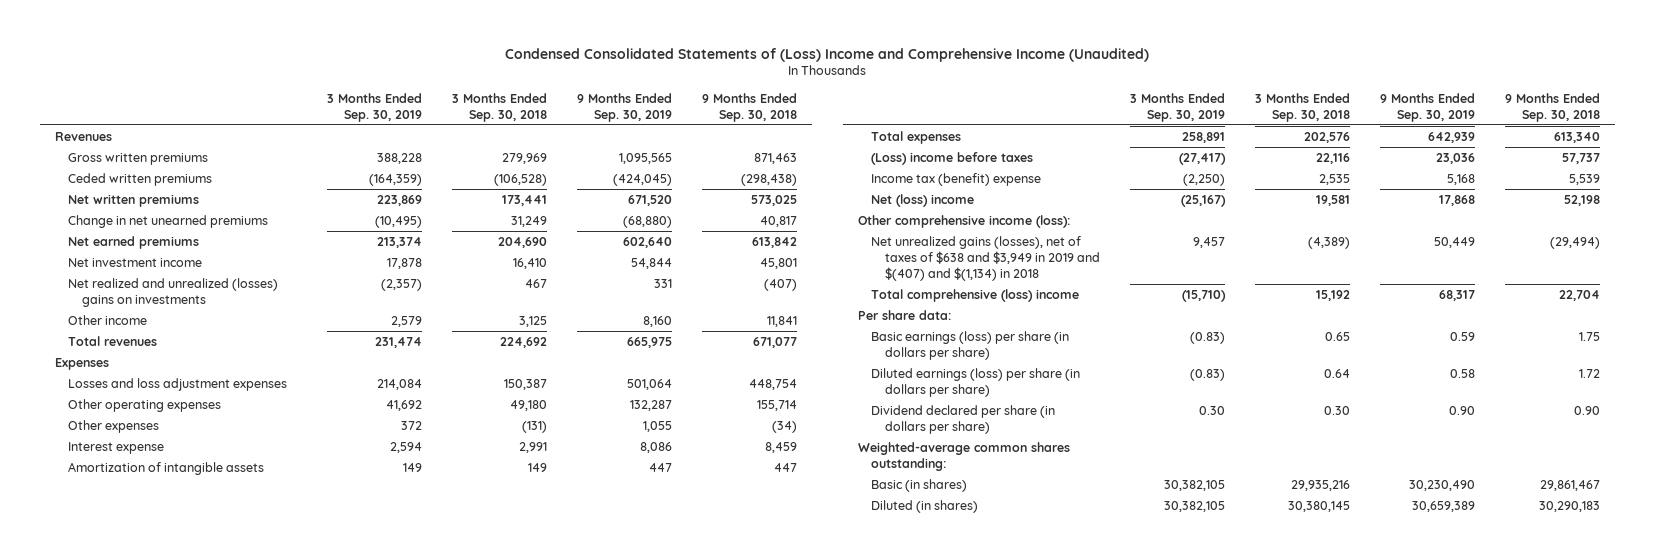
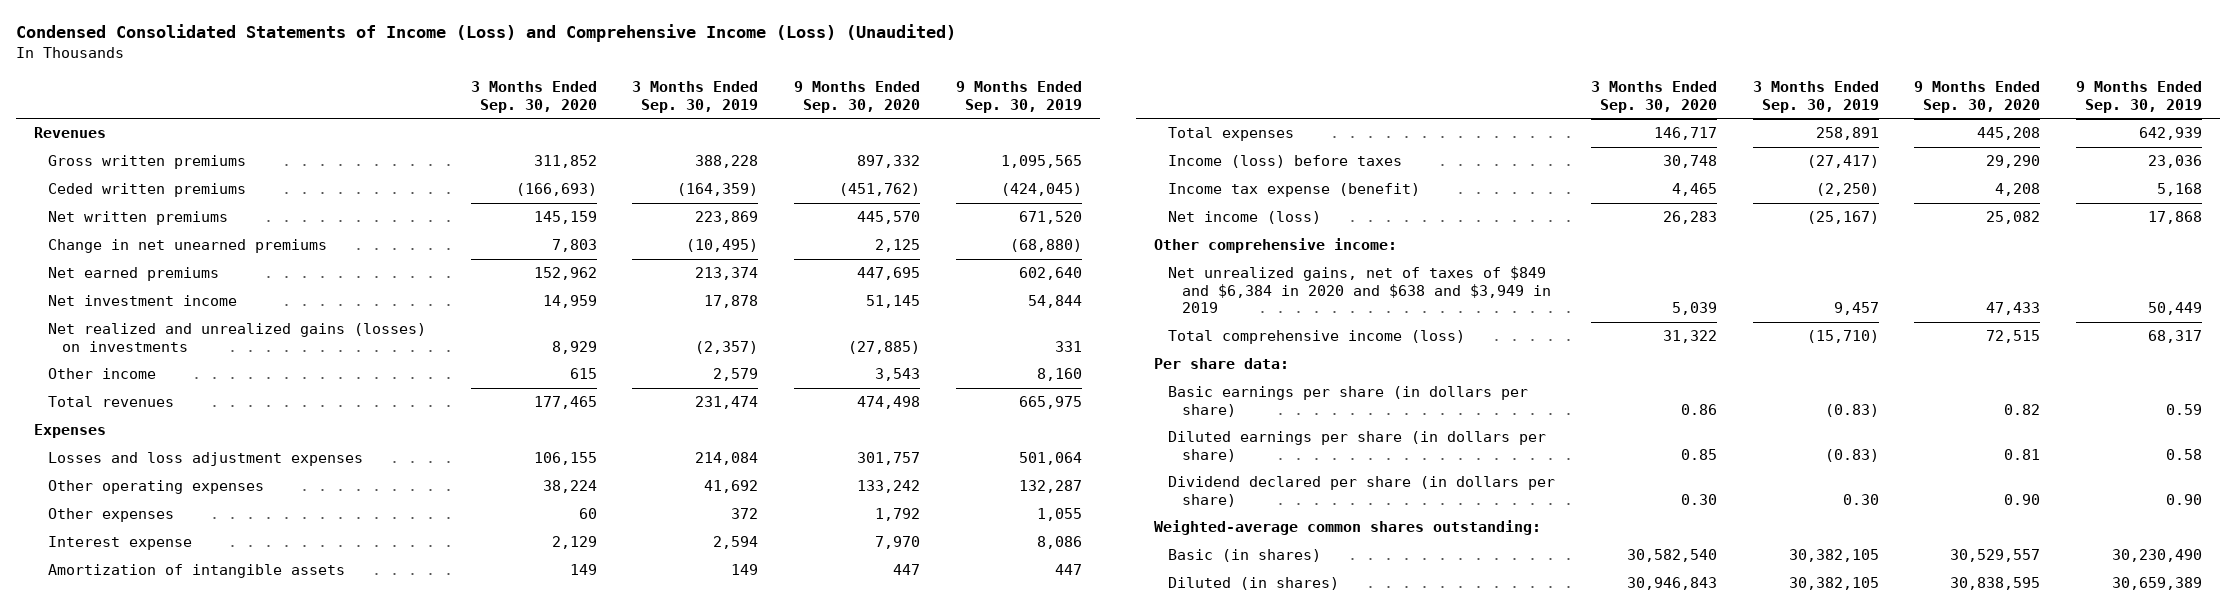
[505,47,1150,62] Condensed Consolidated Statements of (Loss) Income and Comprehensive Income (Unaudited) -> [15,24,956,43] Condensed Consolidated Statements of Income (Loss) and Comprehensive Income (Loss) (Unaudited)
[451,92,547,122] 3 Months Ended Sep. 30, 2018 -> none
[701,92,797,122] 9 Months Ended Sep. 30, 2018 -> none
none -> [470,81,597,113] 3 Months Ended Sep. 30, 2020
none -> [794,81,921,113] 9 Months Ended Sep. 30, 2020
[68,277,279,307] Net realized and unrealized (losses) gains on investments -> [47,323,426,352] Net realized and unrealized gains (losses) on investments
[871,151,1034,165] (Loss) income before taxes -> [1168,155,1403,169] Income (loss) before taxes
[871,172,1042,186] Income tax (benefit) expense -> [1168,183,1421,198] Income tax expense (benefit)
[871,193,975,207] Net (loss) income -> [1168,211,1322,225] Net income (loss)
[857,214,1070,228] Other comprehensive income (loss): -> [1154,238,1398,254] Other comprehensive income:
[871,235,1101,281] Net unrealized gains (losses), net of taxes of $638 and $3,949 in 2019 and $(407) and $(1,134) in 2018 -> [1168,266,1552,313] Net unrealized gains, net of taxes of $849 and $6,384 in 2020 and $638 and $3,949 in 2019
[871,288,1080,302] Total comprehensive (loss) income -> [1168,330,1466,345] Total comprehensive income (loss)
[871,330,1070,360] Basic earnings (loss) per share (in dollars per share) -> [1168,386,1529,417] Basic earnings per share (in dollars per share)
[871,367,1081,397] Diluted earnings (loss) per share (in dollars per share) -> [1168,431,1547,462] Diluted earnings per share (in dollars per share)

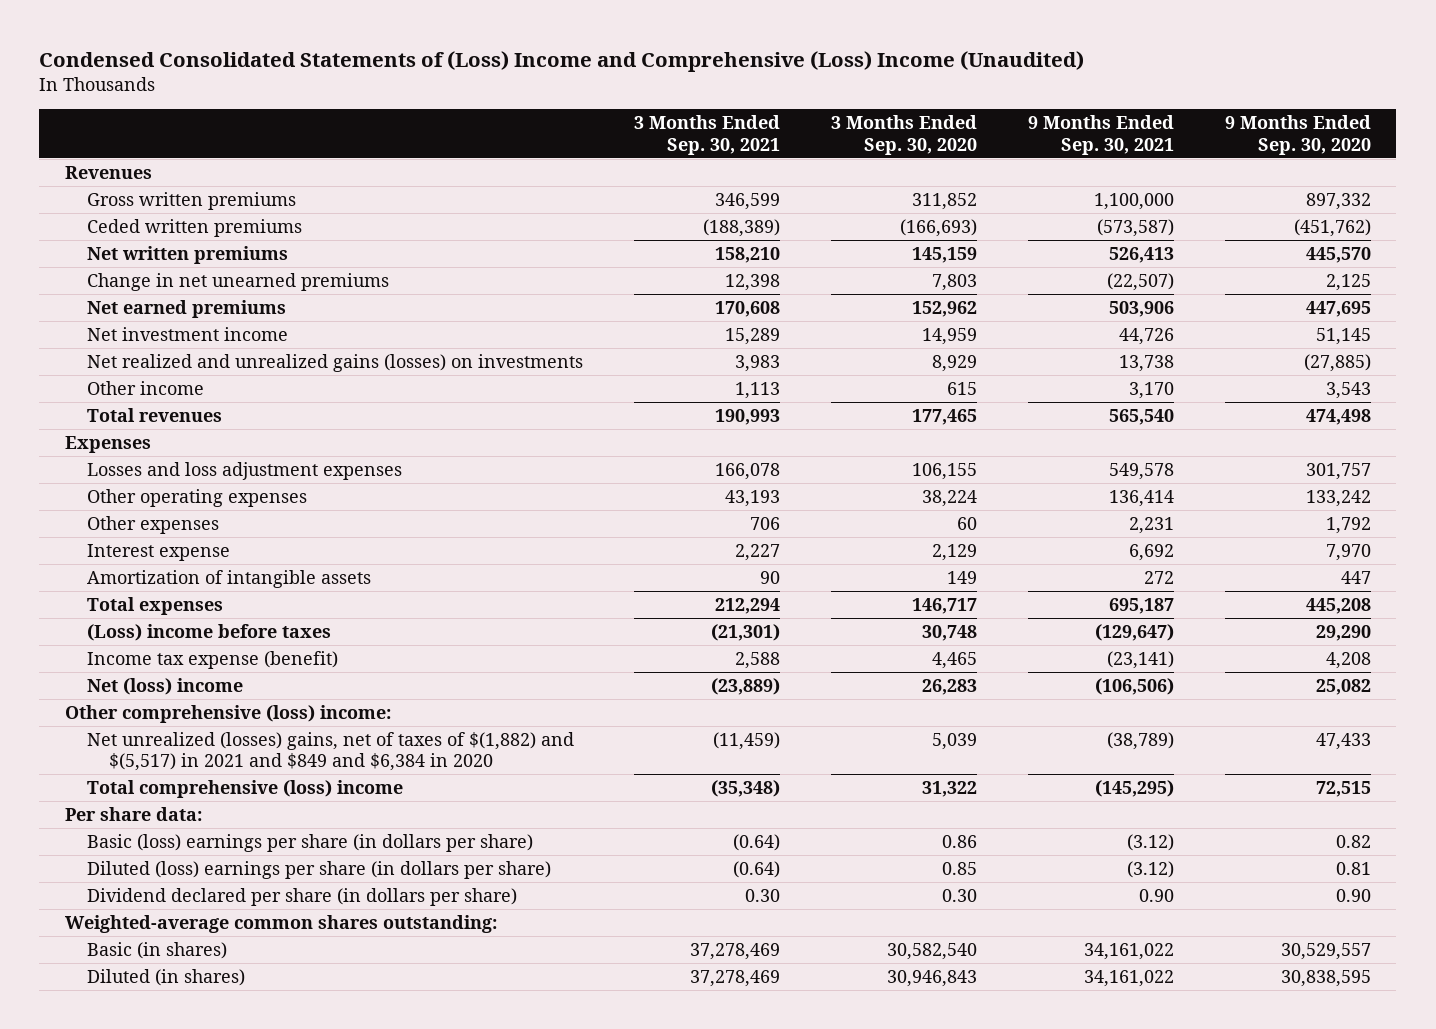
[15,24,956,43] Condensed Consolidated Statements of Income (Loss) and Comprehensive Income (Loss) (Unaudited) -> [39,51,1085,73] Condensed Consolidated Statements of (Loss) Income and Comprehensive (Loss) Income (Unaudited)
[632,81,759,113] 3 Months Ended Sep. 30, 2019 -> none
[955,81,1082,113] 9 Months Ended Sep. 30, 2019 -> none
none -> [633,115,780,155] 3 Months Ended Sep. 30, 2021
none -> [1027,115,1174,155] 9 Months Ended Sep. 30, 2021
[1168,155,1403,169] Income (loss) before taxes -> [86,624,331,642] (Loss) income before taxes
[1168,211,1322,225] Net income (loss) -> [86,678,243,696] Net (loss) income
[1154,238,1398,254] Other comprehensive income: -> [64,705,391,724] Other comprehensive (loss) income:
[1168,266,1552,313] Net unrealized gains, net of taxes of $849 and $6,384 in 2020 and $638 and $3,949 in 2019 -> [86,732,574,772] Net unrealized (losses) gains, net of taxes of $(1,882) and $(5,517) in 2021 and $849 and $6,384 in 2020
[1168,330,1466,345] Total comprehensive income (loss) -> [86,780,403,799] Total comprehensive (loss) income
[1168,386,1529,417] Basic earnings per share (in dollars per share) -> [86,834,533,853] Basic (loss) earnings per share (in dollars per share)
[1168,431,1547,462] Diluted earnings per share (in dollars per share) -> [86,861,551,880] Diluted (loss) earnings per share (in dollars per share)

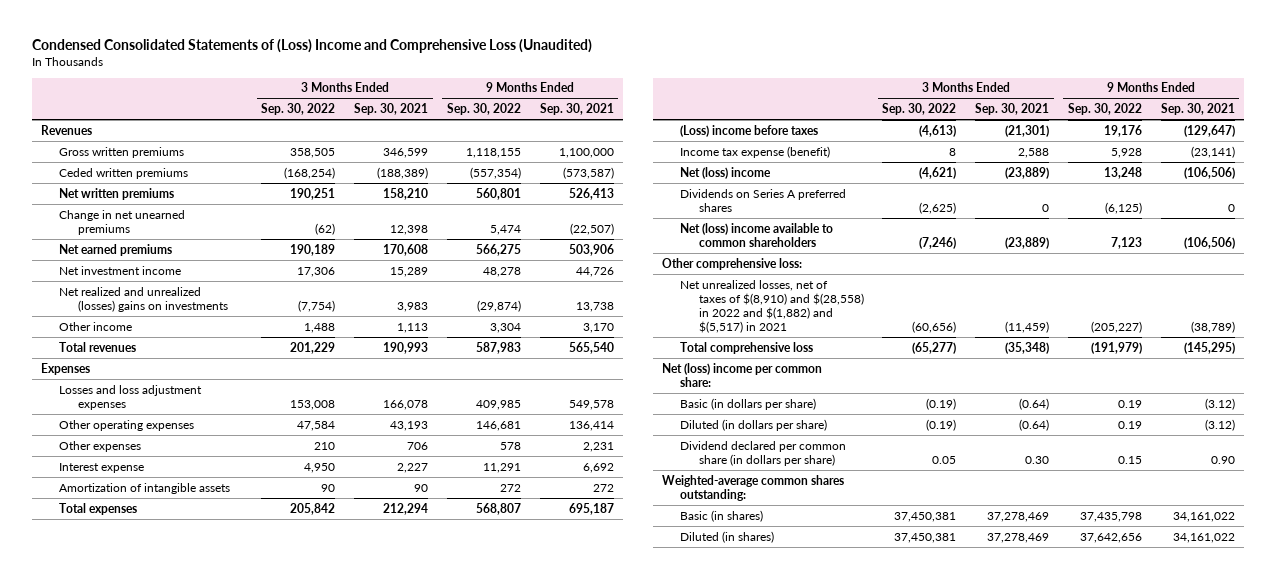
[39,51,1085,73] Condensed Consolidated Statements of (Loss) Income and Comprehensive (Loss) Income (Unaudited) -> [31,38,592,53] Condensed Consolidated Statements of (Loss) Income and Comprehensive Loss (Unaudited)
[830,115,977,155] 3 Months Ended Sep. 30, 2020 -> none
[1224,115,1371,155] 9 Months Ended Sep. 30, 2020 -> none
none -> [261,103,336,116] Sep. 30, 2022
none -> [446,103,521,116] Sep. 30, 2022
[86,354,583,373] Net realized and unrealized gains (losses) on investments -> [59,286,228,312] Net realized and unrealized (losses) gains on investments
[64,807,202,822] Per share data: -> none
none -> [680,188,847,212] Dividends on Series A preferred shares
none -> [680,222,834,247] Net (loss) income available to common shareholders
[64,705,391,724] Other comprehensive (loss) income: -> [662,257,803,270] Other comprehensive loss:
[86,732,574,772] Net unrealized (losses) gains, net of taxes of $(1,882) and $(5,517) in 2021 and $849 and $6,384 in 2020 -> [680,279,864,333] Net unrealized losses, net of taxes of $(8,910) and $(28,558) in 2022 and $(1,882) and $(5,517) in 2021
[86,780,403,799] Total comprehensive (loss) income -> [680,341,814,354] Total comprehensive loss
none -> [662,362,823,387] Net (loss) income per common share:
[86,834,533,853] Basic (loss) earnings per share (in dollars per share) -> [680,397,817,410] Basic (in dollars per share)
[86,861,551,880] Diluted (loss) earnings per share (in dollars per share) -> [680,418,828,431] Diluted (in dollars per share)
[86,888,517,907] Dividend declared per share (in dollars per share) -> [680,440,847,466] Dividend declared per common share (in dollars per share)

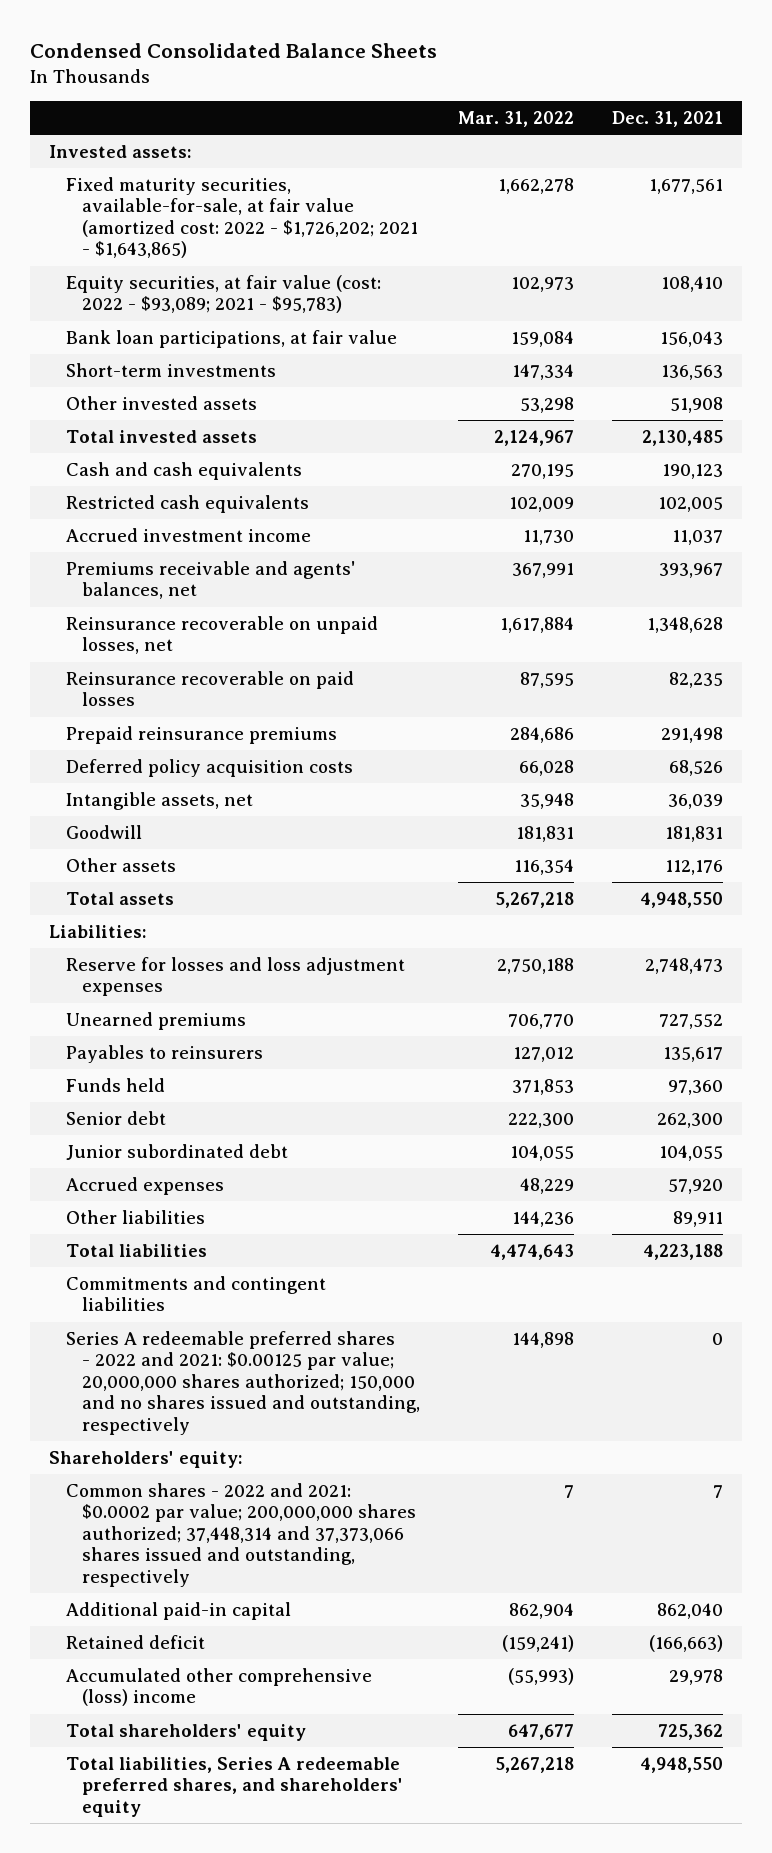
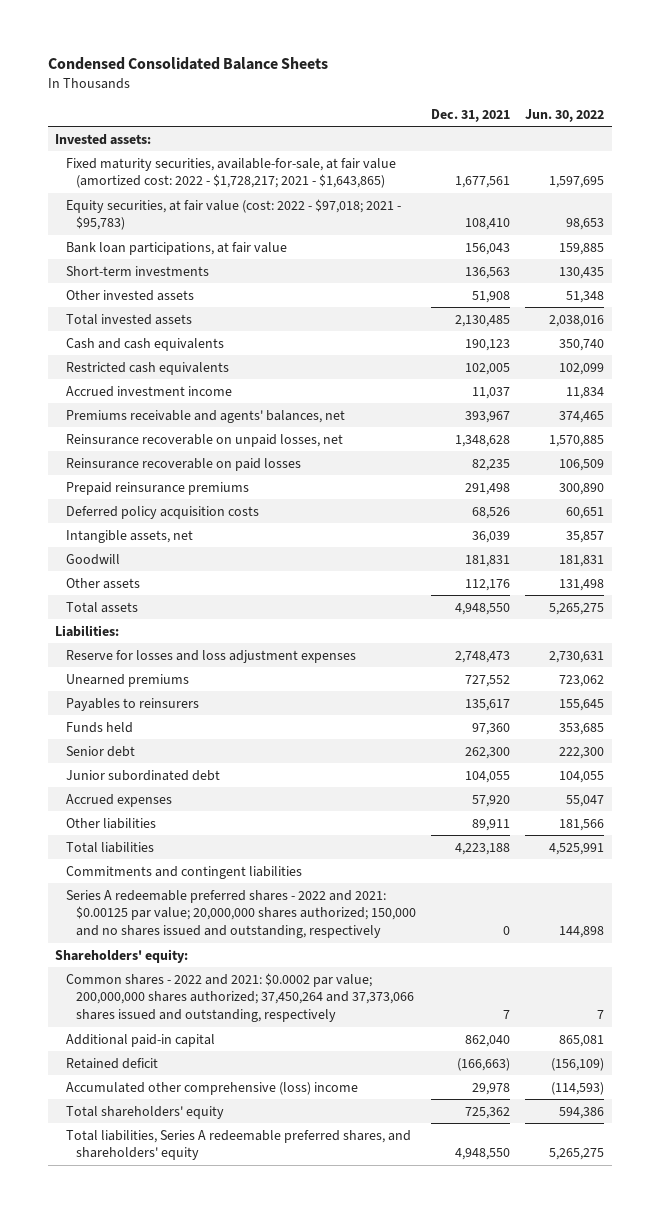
[458,111,575,128] Mar. 31, 2022 -> none
none -> [525,109,605,123] Jun. 30, 2022
[65,176,419,259] Fixed maturity securities, available-for-sale, at fair value (amortized cost: 2022 - $1,726,202; 2021 - $1,643,865) -> [65,157,396,189] Fixed maturity securities, available-for-sale, at fair value (amortized cost: 2022 - $1,728,217; 2021 - $1,643,865)
[65,274,381,314] Equity securities, at fair value (cost: 2022 - $93,089; 2021 - $95,783) -> [65,198,401,231] Equity securities, at fair value (cost: 2022 - $97,018; 2021 - $95,783)
[65,1482,417,1587] Common shares - 2022 and 2021: $0.0002 par value; 200,000,000 shares authorized; 37,448,314 and 37,373,066 shares issued and outstanding, respectively -> [65,972,414,1023] Common shares - 2022 and 2021: $0.0002 par value; 200,000,000 shares authorized; 37,450,264 and 37,373,066 shares issued and outstanding, respectively

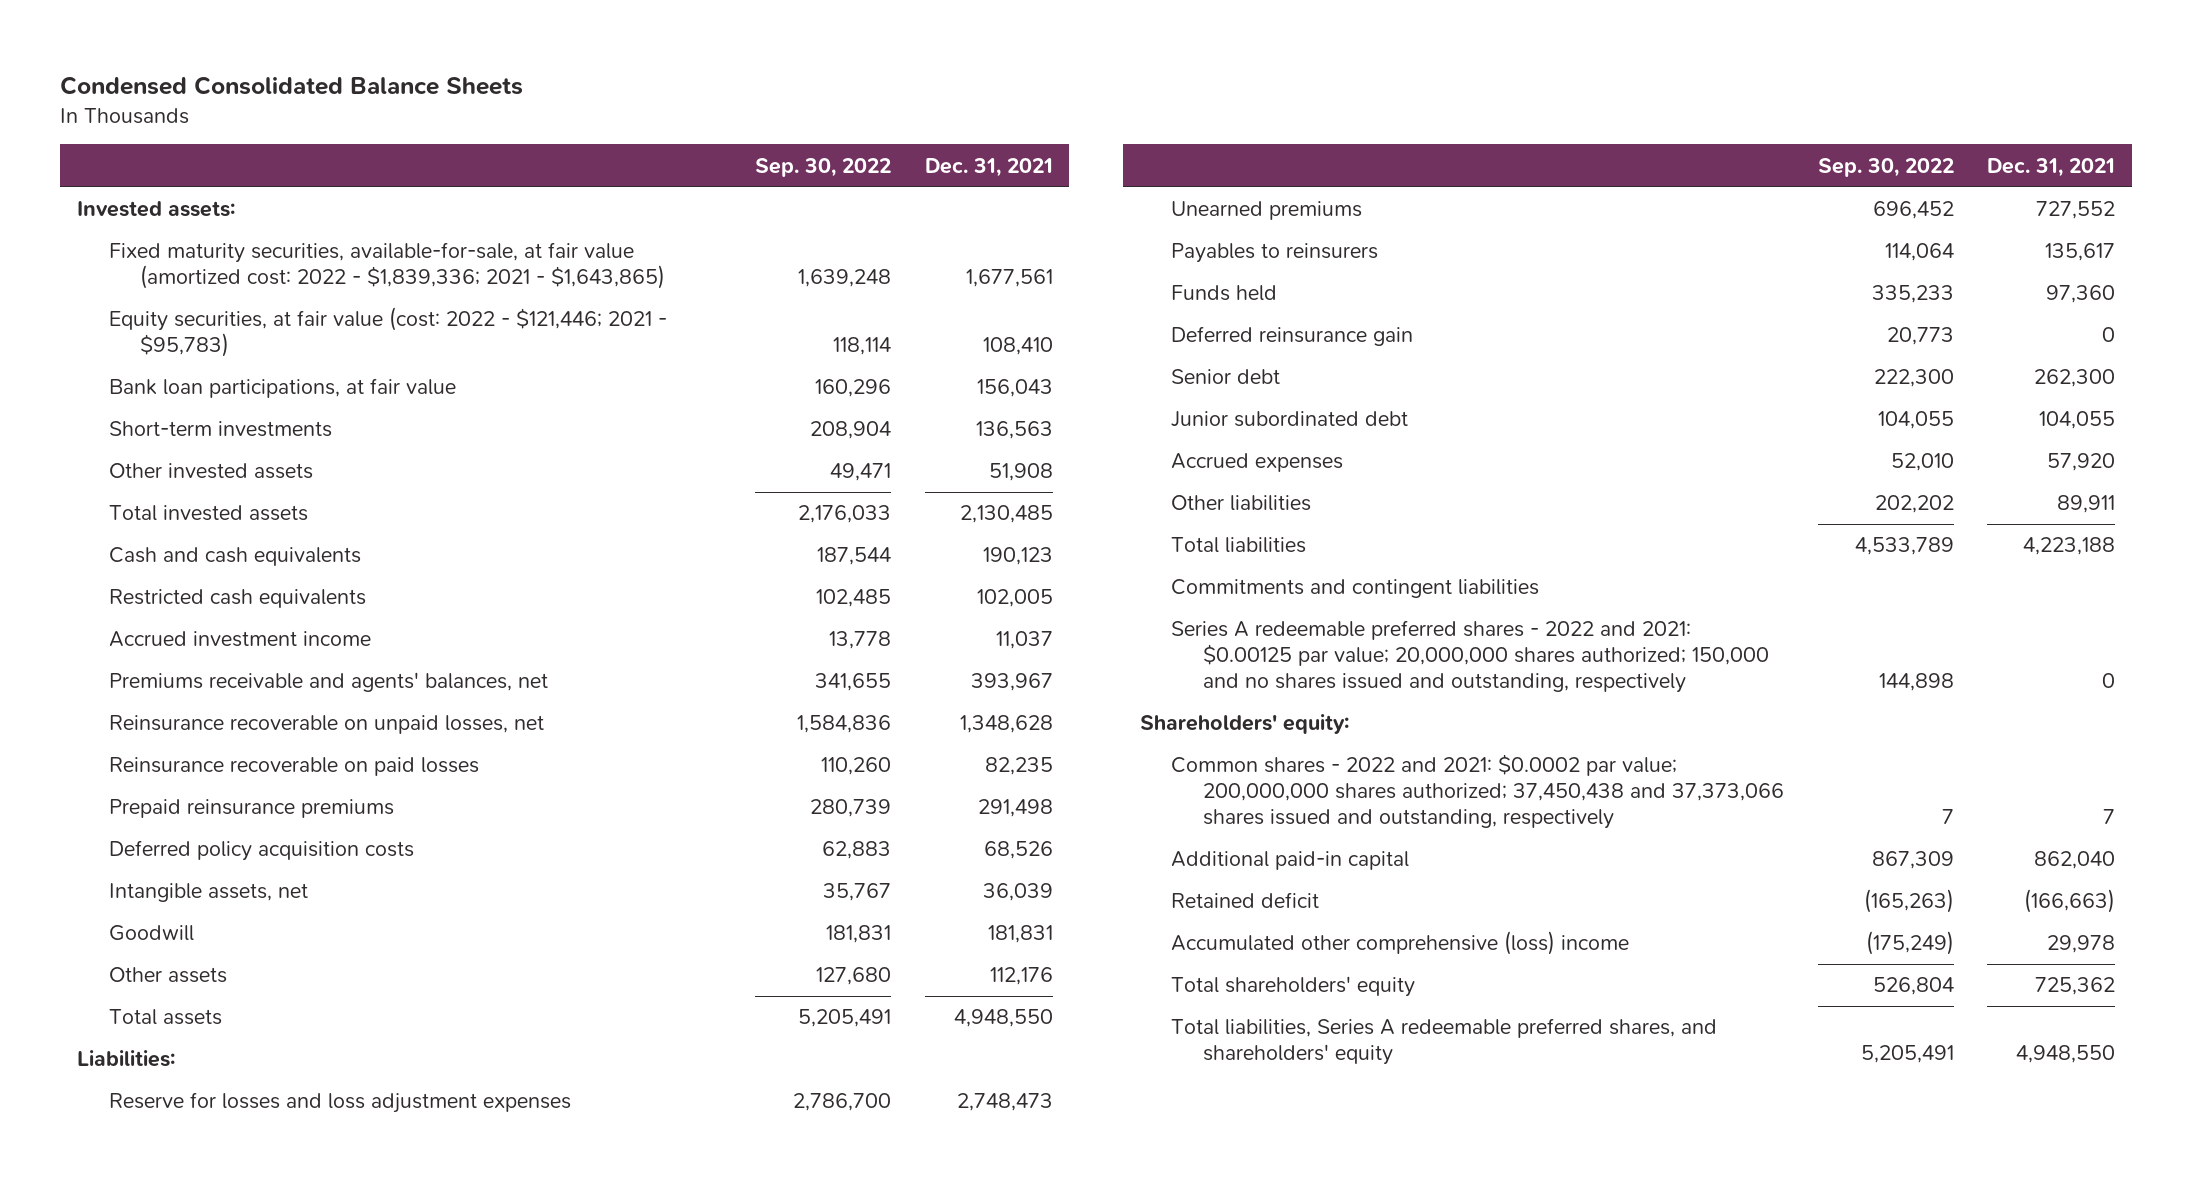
[525,109,605,123] Jun. 30, 2022 -> none
none -> [754,157,891,177] Sep. 30, 2022
[65,157,396,189] Fixed maturity securities, available-for-sale, at fair value (amortized cost: 2022 - $1,728,217; 2021 - $1,643,865) -> [108,242,666,290] Fixed maturity securities, available-for-sale, at fair value (amortized cost: 2022 - $1,839,336; 2021 - $1,643,865)
[65,198,401,231] Equity securities, at fair value (cost: 2022 - $97,018; 2021 - $95,783) -> [108,307,667,358] Equity securities, at fair value (cost: 2022 - $121,446; 2021 - $95,783)
none -> [1171,326,1414,347] Deferred reinsurance gain
[65,972,414,1023] Common shares - 2022 and 2021: $0.0002 par value; 200,000,000 shares authorized; 37,450,264 and 37,373,066 shares issued and outstanding, respectively -> [1171,754,1784,830] Common shares - 2022 and 2021: $0.0002 par value; 200,000,000 shares authorized; 37,450,438 and 37,373,066 shares issued and outstanding, respectively

